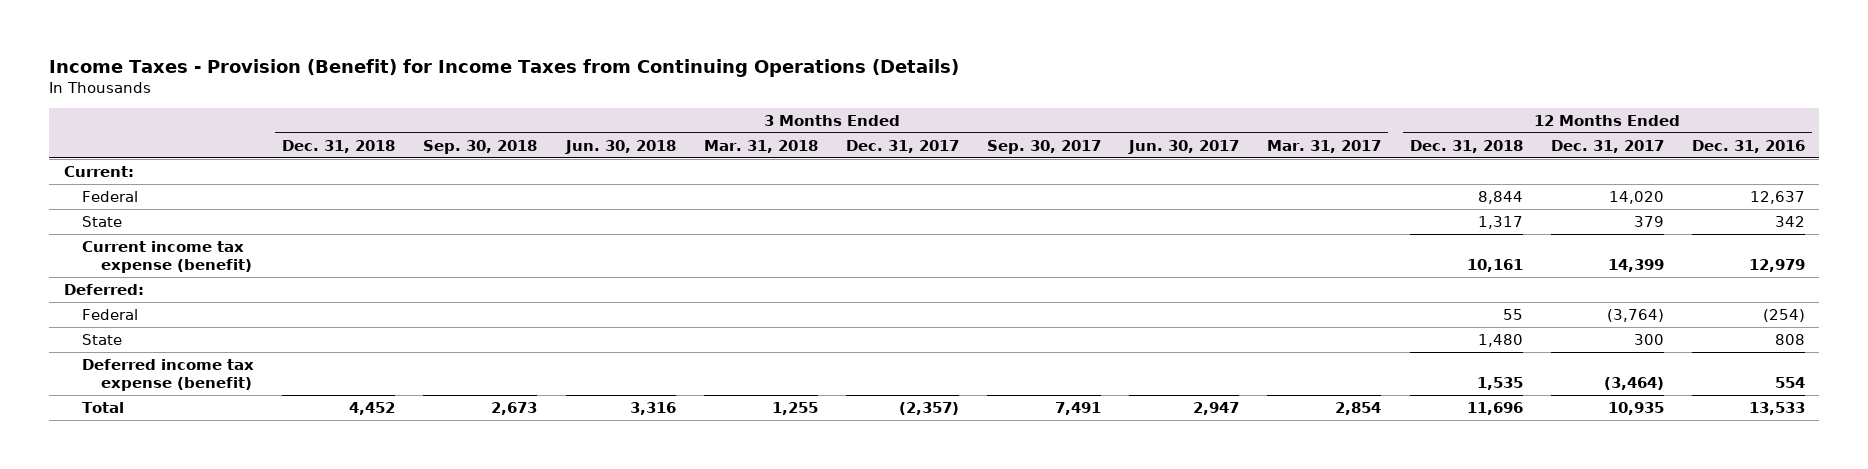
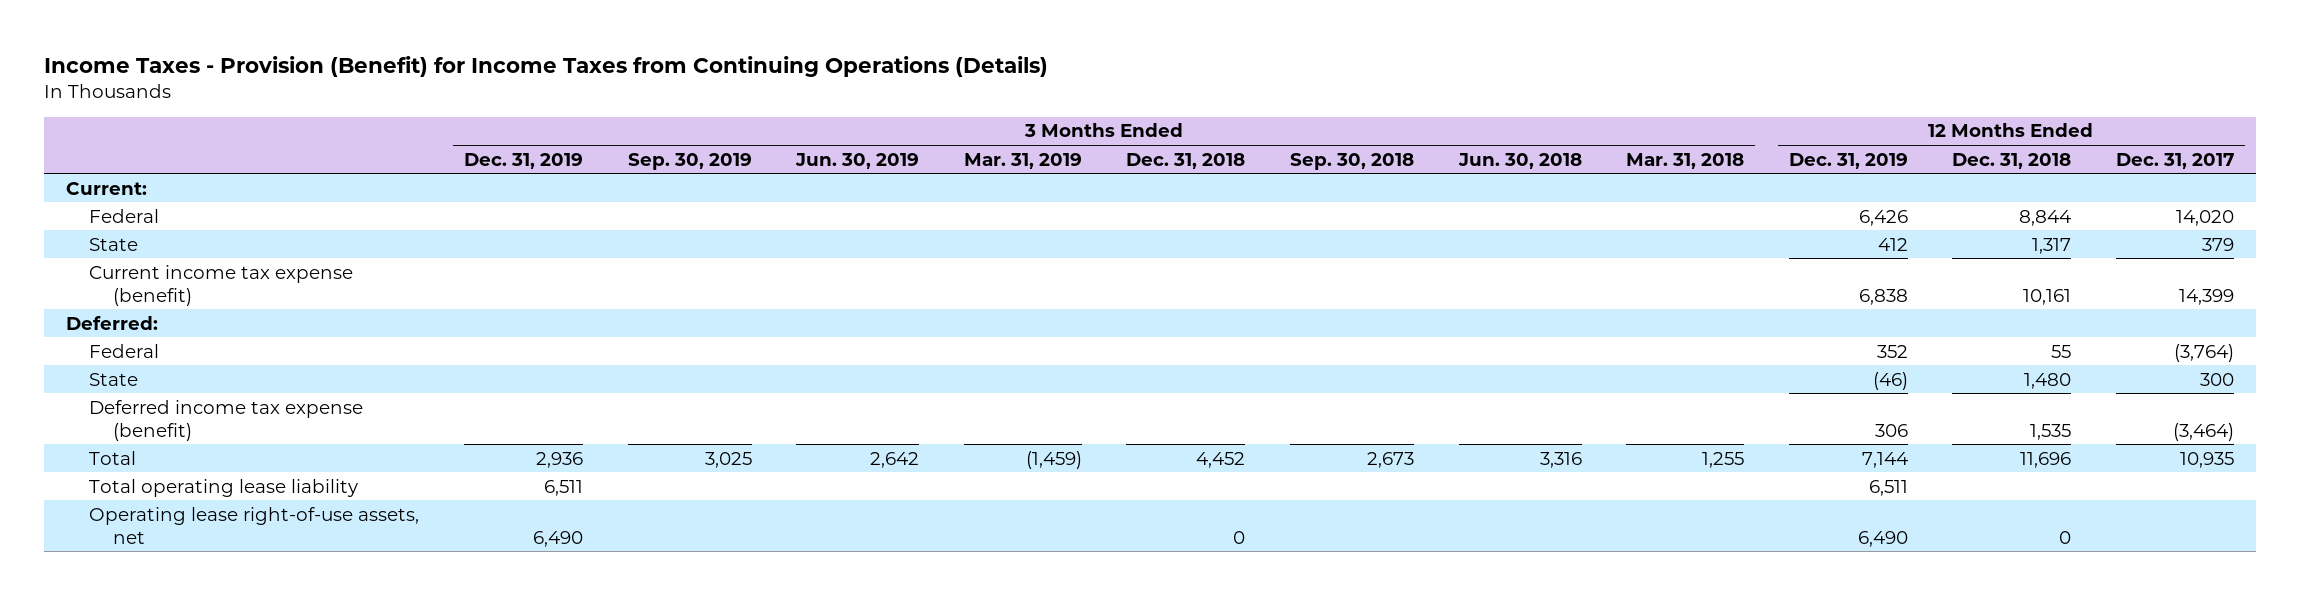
[845,139,959,153] Dec. 31, 2017 -> none
[987,139,1102,154] Sep. 30, 2017 -> none
[1128,139,1240,154] Jun. 30, 2017 -> none
[1267,139,1382,153] Mar. 31, 2017 -> none
[1691,139,1805,153] Dec. 31, 2016 -> none
none -> [463,152,583,169] Dec. 31, 2019
none -> [627,152,752,170] Sep. 30, 2019
none -> [795,152,920,169] Jun. 30, 2019
none -> [963,152,1082,169] Mar. 31, 2019
none -> [1788,152,1908,169] Dec. 31, 2019
none -> [89,478,359,497] Total operating lease liability
none -> [89,506,420,544] Operating lease right-of-use assets, net

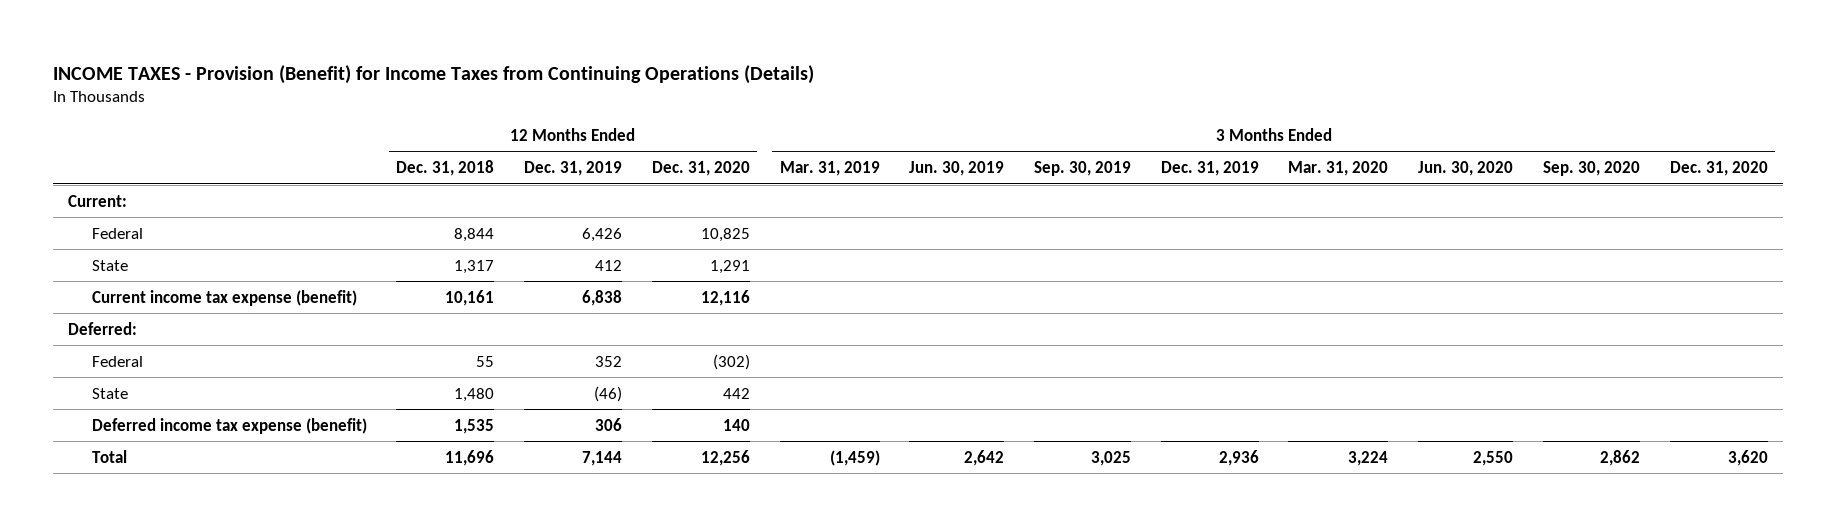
[43,55,1048,77] Income Taxes - Provision (Benefit) for Income Taxes from Continuing Operations (Details) -> [53,64,815,84] INCOME TAXES - Provision (Benefit) for Income Taxes from Continuing Operations (Details)
[1126,152,1246,169] Dec. 31, 2018 -> none
[1289,152,1414,170] Sep. 30, 2018 -> none
[1457,152,1582,169] Jun. 30, 2018 -> none
[1626,152,1745,169] Mar. 31, 2018 -> none
[2115,152,2234,169] Dec. 31, 2017 -> none
none -> [651,161,750,177] Dec. 31, 2020
none -> [1288,161,1389,177] Mar. 31, 2020
none -> [1418,161,1514,177] Jun. 30, 2020
none -> [1542,161,1640,177] Sep. 30, 2020
none -> [1669,161,1768,177] Dec. 31, 2020
[89,478,359,497] Total operating lease liability -> none
[89,506,420,544] Operating lease right-of-use assets, net -> none

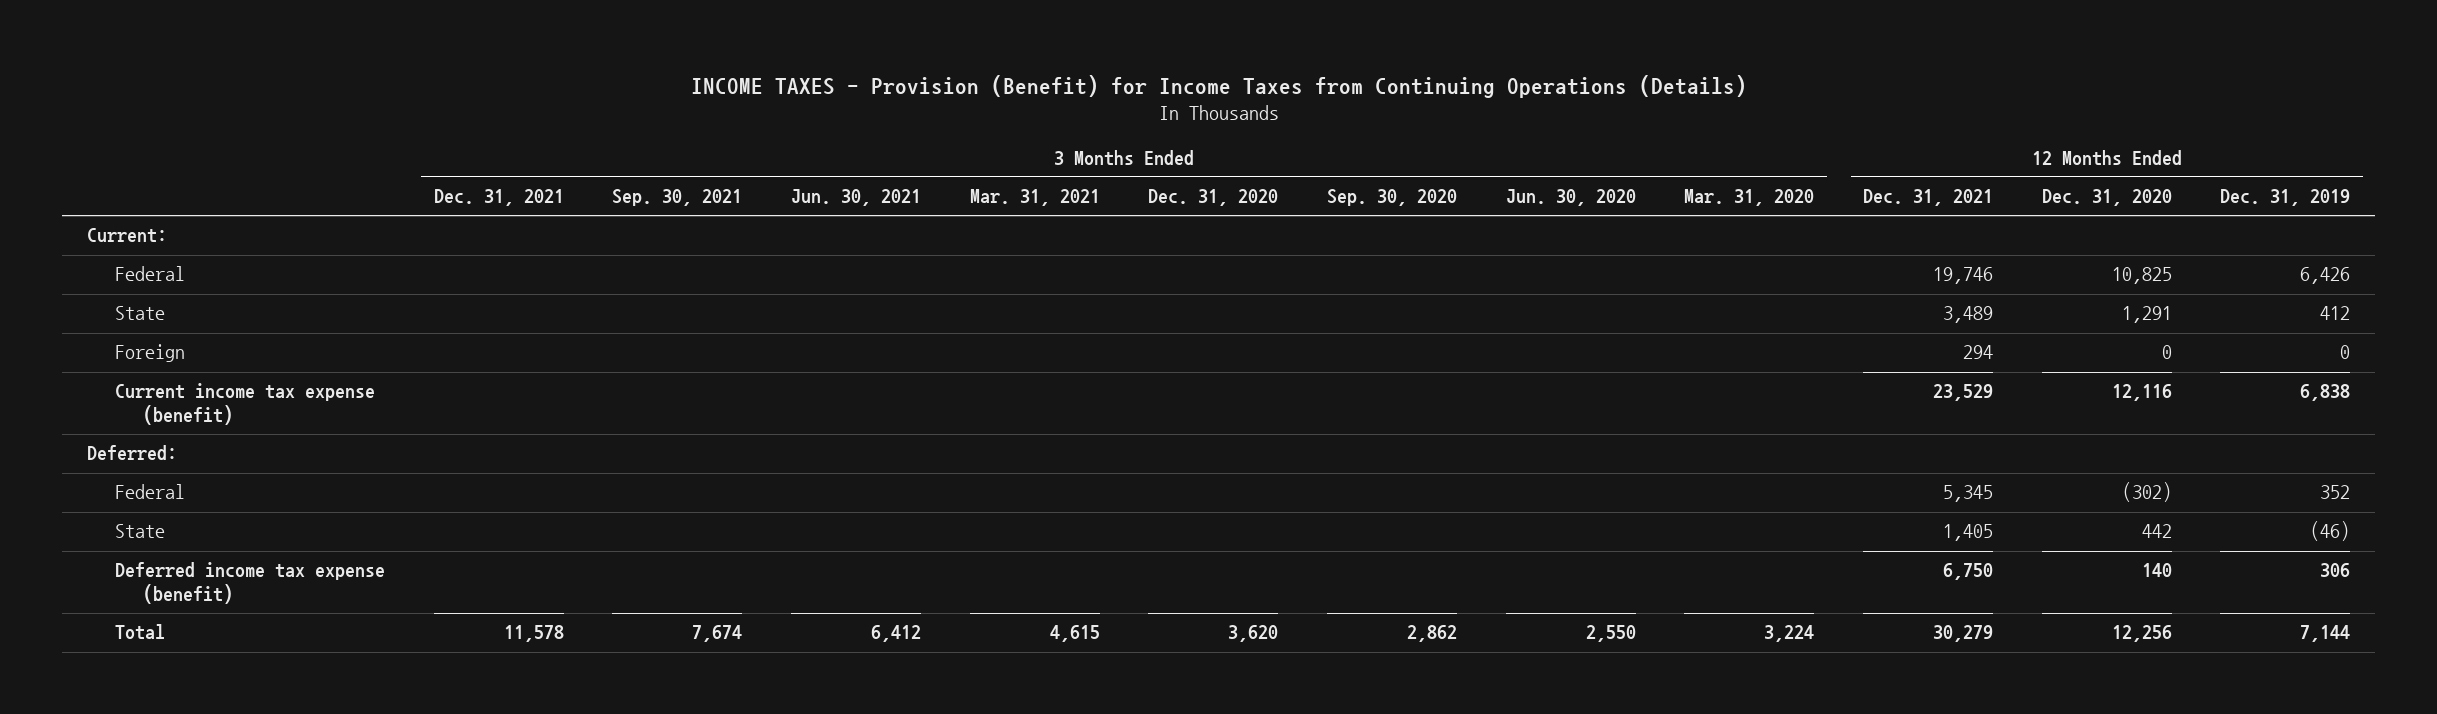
[396,160,495,177] Dec. 31, 2018 -> none
[779,161,880,177] Mar. 31, 2019 -> none
[909,161,1005,177] Jun. 30, 2019 -> none
[1034,161,1132,177] Sep. 30, 2019 -> none
[1160,161,1259,177] Dec. 31, 2019 -> none
none -> [433,189,564,207] Dec. 31, 2021
none -> [612,189,743,207] Sep. 30, 2021
none -> [790,189,921,207] Jun. 30, 2021
none -> [969,189,1100,207] Mar. 31, 2021
none -> [1863,189,1994,207] Dec. 31, 2021
none -> [114,344,185,363] Foreign

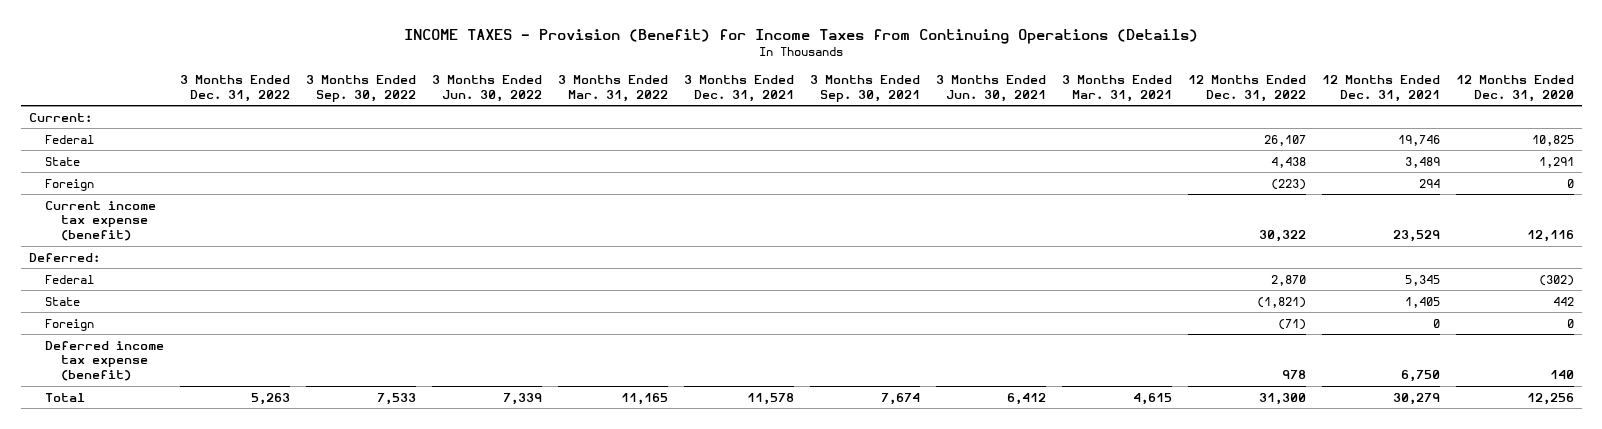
[1148,189,1279,207] Dec. 31, 2020 -> none
[1326,189,1457,207] Sep. 30, 2020 -> none
[1505,189,1636,207] Jun. 30, 2020 -> none
[1684,189,1815,207] Mar. 31, 2020 -> none
[2220,189,2351,207] Dec. 31, 2019 -> none
none -> [180,75,291,102] 3 Months Ended Dec. 31, 2022
none -> [306,75,417,102] 3 Months Ended Sep. 30, 2022
none -> [431,75,542,102] 3 Months Ended Jun. 30, 2022
none -> [557,75,668,102] 3 Months Ended Mar. 31, 2022
none -> [1187,75,1306,102] 12 Months Ended Dec. 31, 2022
none -> [45,318,95,331] Foreign

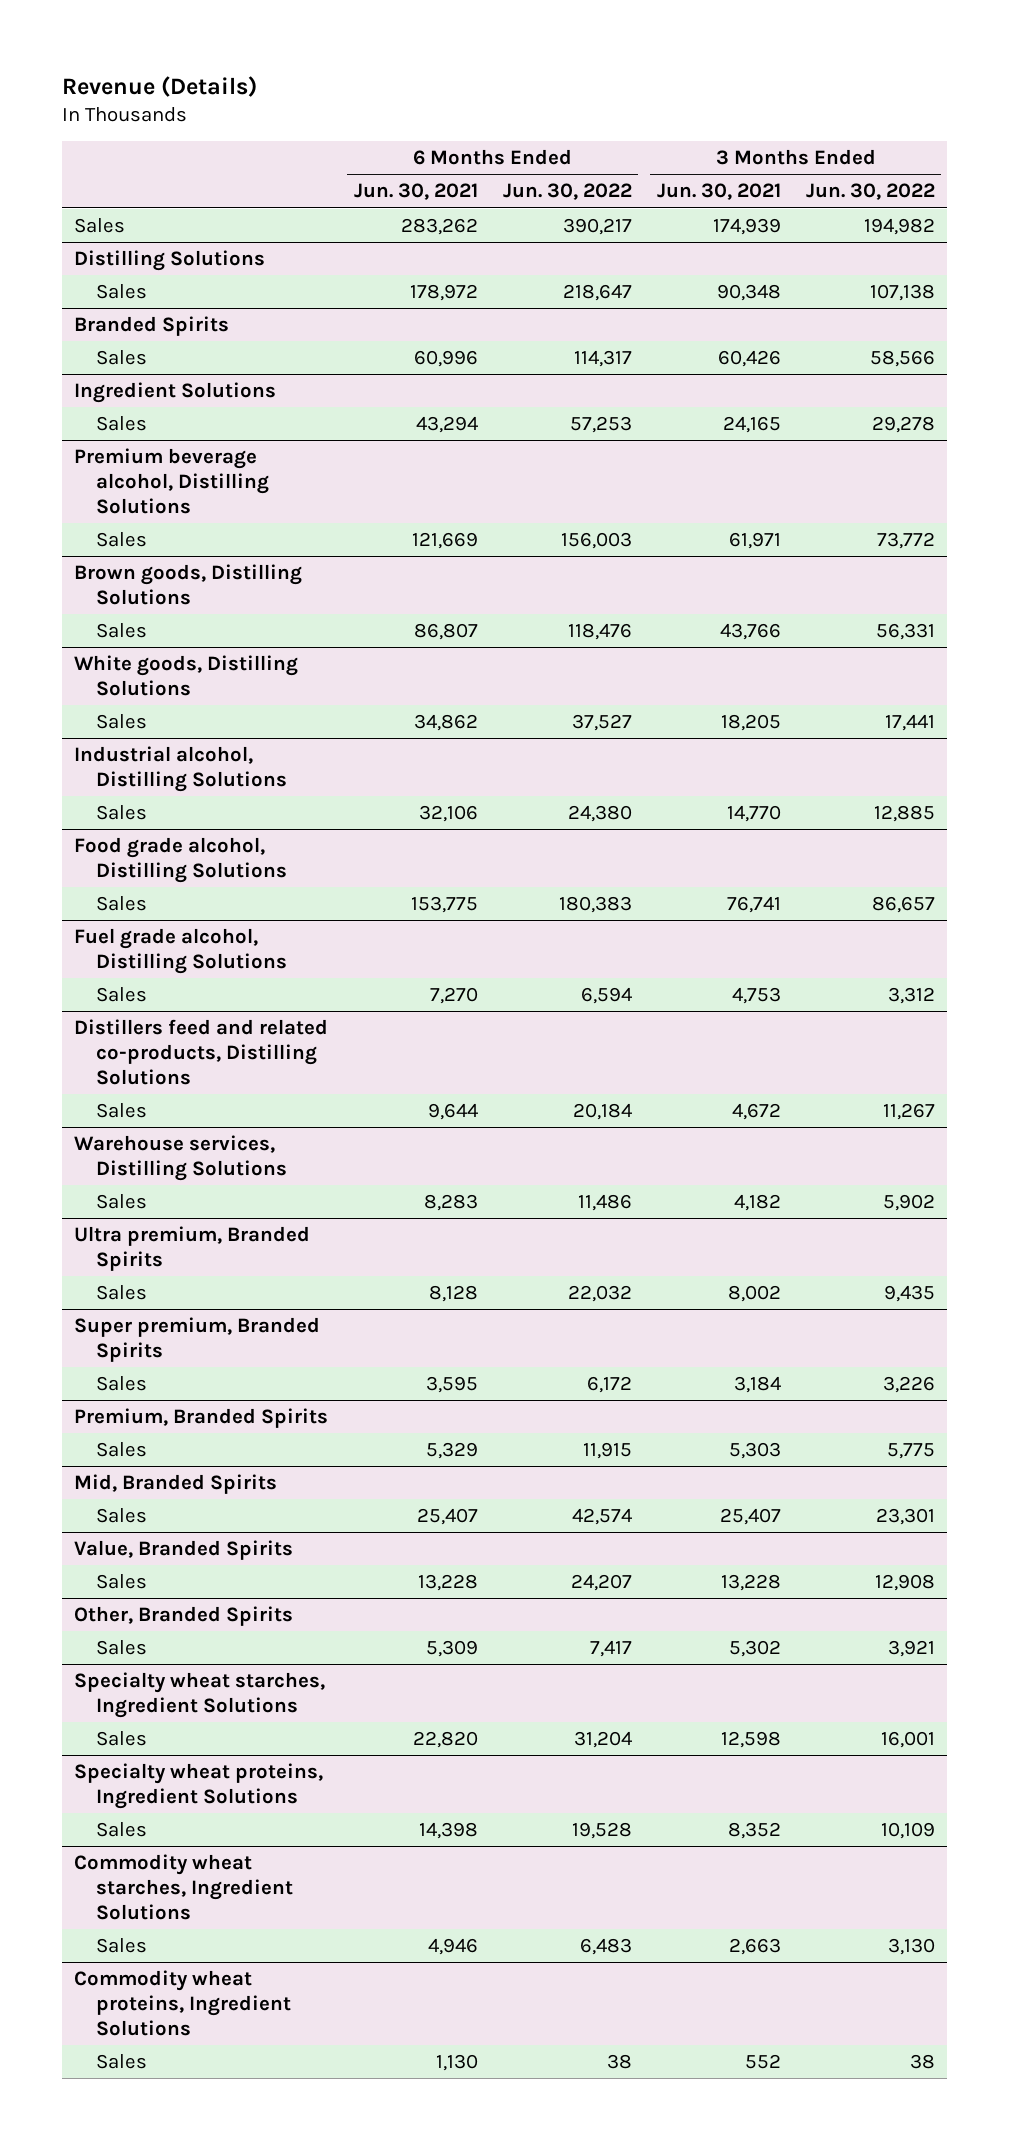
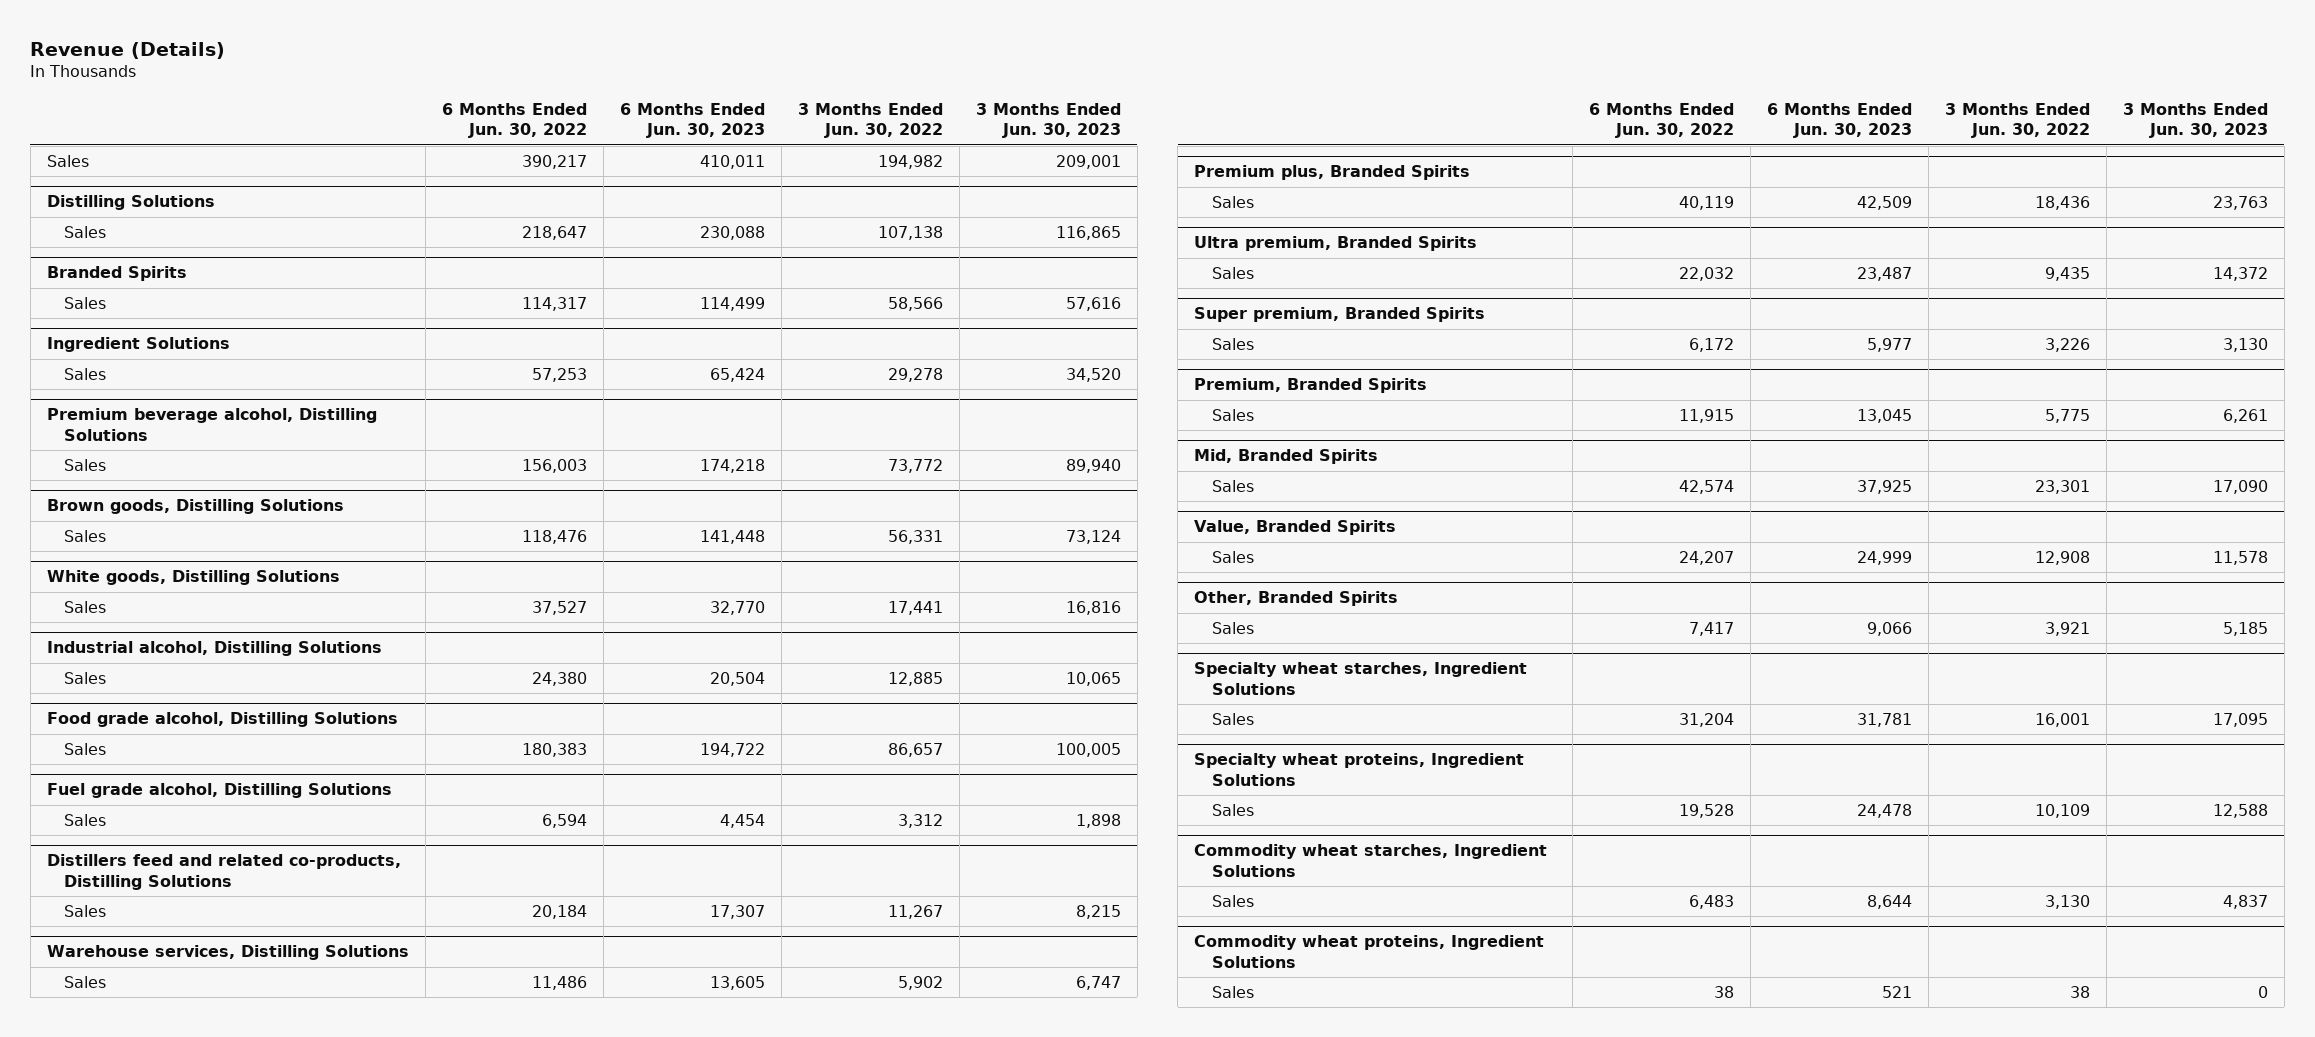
[353,183,478,201] Jun. 30, 2021 -> none
[656,183,781,201] Jun. 30, 2021 -> none
none -> [619,102,765,139] 6 Months Ended Jun. 30, 2023
none -> [975,102,1121,139] 3 Months Ended Jun. 30, 2023
none -> [1194,165,1471,181] Premium plus, Branded Spirits
none -> [1211,196,1254,209] Sales

